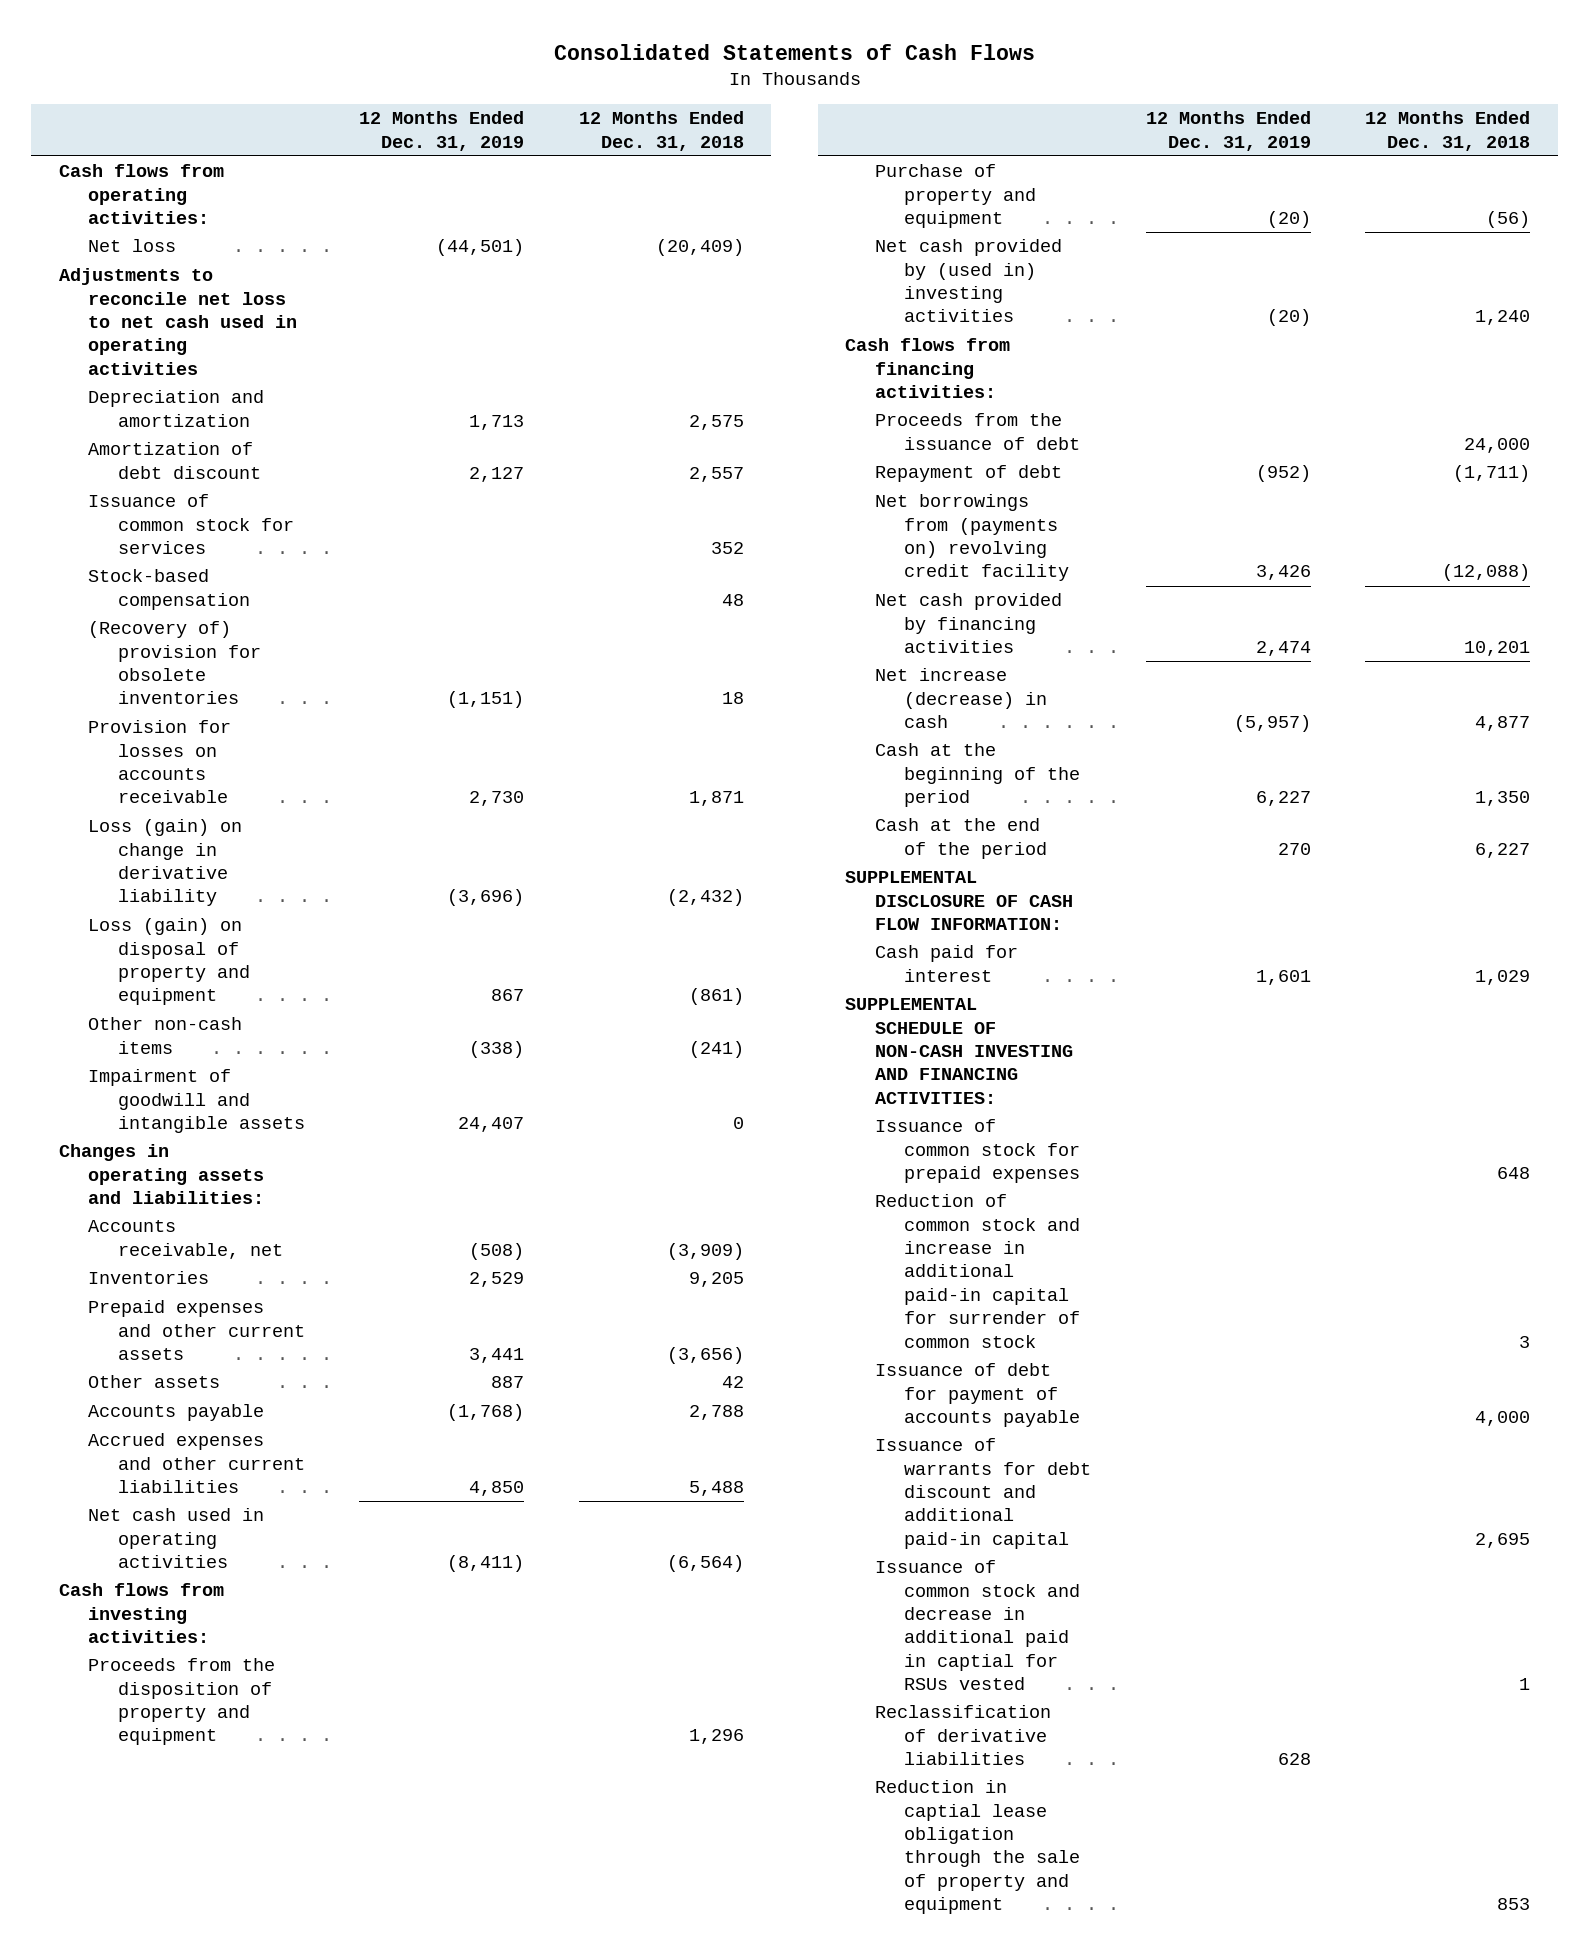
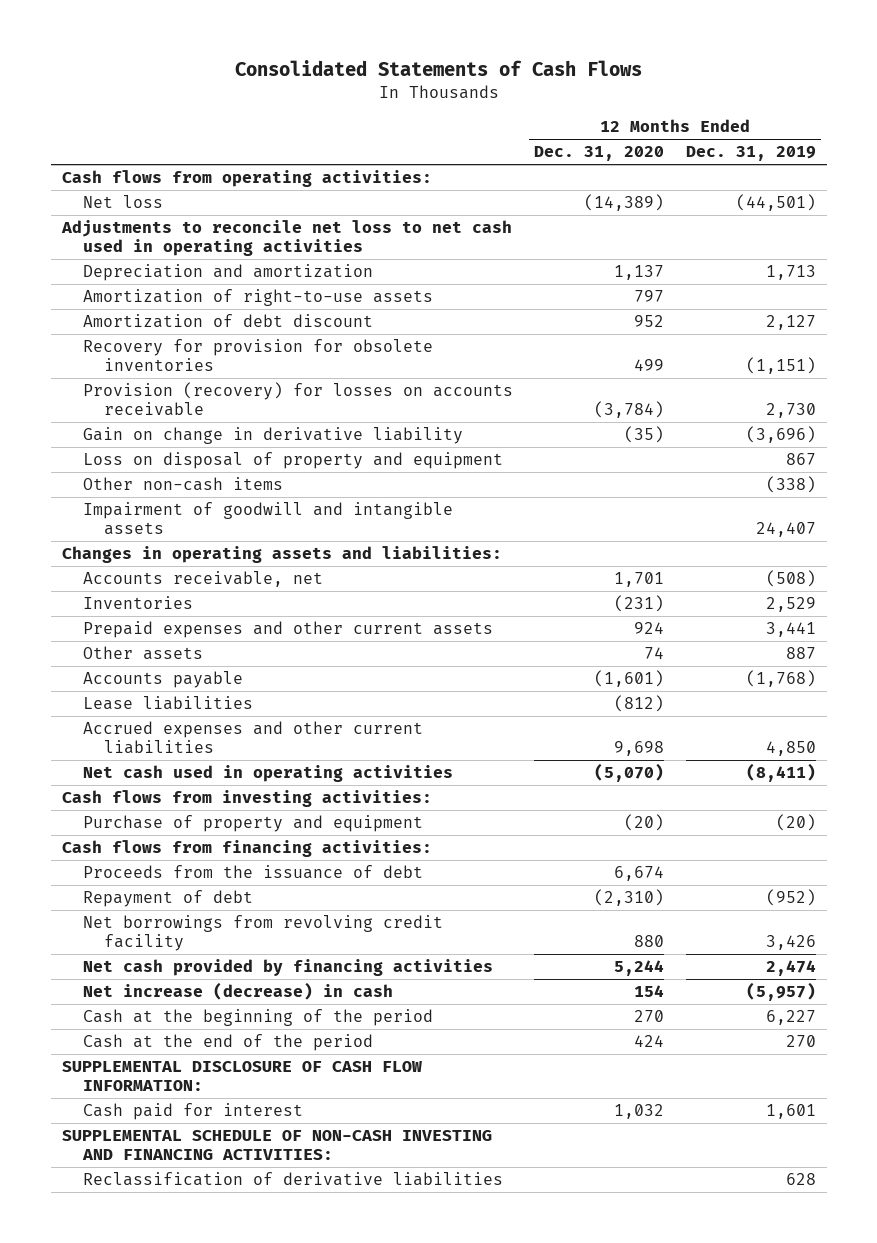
[578,111,744,151] 12 Months Ended Dec. 31, 2018 -> none
none -> [534,146,665,162] Dec. 31, 2020
none -> [82,289,433,307] Amortization of right-to-use assets
[88,494,294,555] Issuance of common stock for services -> none
[88,569,250,610] Stock-based compensation -> none
[88,621,261,705] (Recovery of) provision for obsolete inventories -> [82,339,433,372] Recovery for provision for obsolete inventories
[88,720,232,804] Provision for losses on accounts receivable -> [82,382,513,417] Provision (recovery) for losses on accounts receivable
[88,819,243,907] Loss (gain) on change in derivative liability -> [82,427,463,445] Gain on change in derivative liability
[88,918,250,1006] Loss (gain) on disposal of property and equipment -> [82,452,503,470] Loss on disposal of property and equipment
none -> [82,696,253,711] Lease liabilities
[88,1658,276,1746] Proceeds from the disposition of property and equipment -> none
[874,239,1062,323] Net cash provided by (used in) investing activities -> none
[874,494,1070,582] Net borrowings from (payments on) revolving credit facility -> [82,915,443,952] Net borrowings from revolving credit facility
[874,1119,1081,1184] Issuance of common stock for prepaid expenses -> none
[874,1194,1081,1348] Reduction of common stock and increase in additional paid-in capital for surrender of common stock -> none
[874,1363,1081,1428] Issuance of debt for payment of accounts payable -> none
[874,1438,1092,1549] Issuance of warrants for debt discount and additional paid-in capital -> none
[874,1560,1081,1691] Issuance of common stock and decrease in additional paid in captial for RSUs vested -> none
[874,1780,1081,1915] Reduction in captial lease obligation through the sale of property and equipment -> none

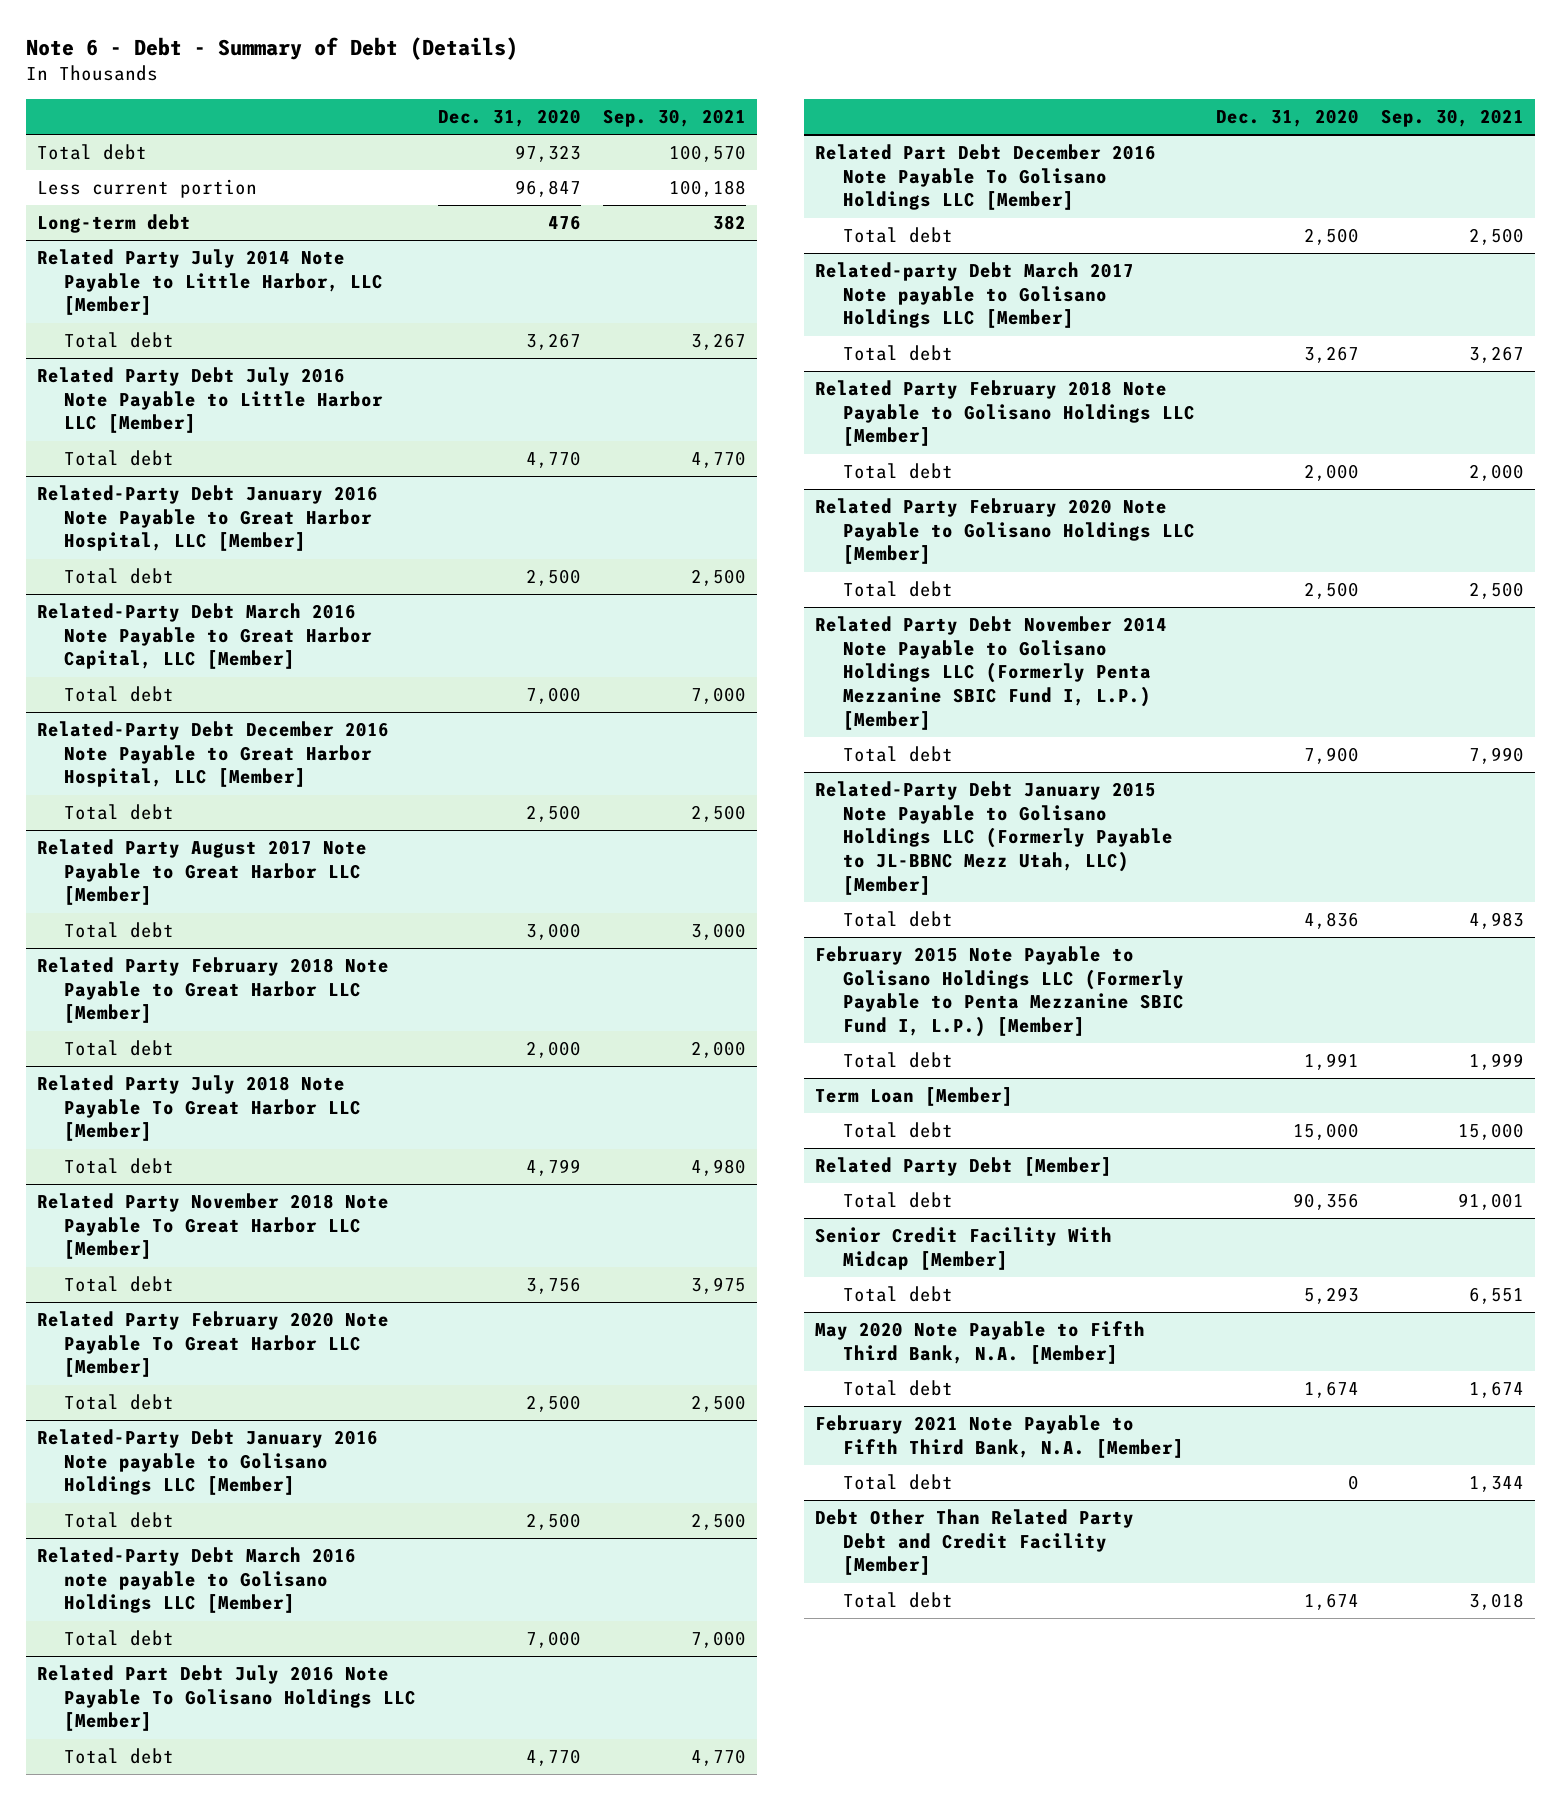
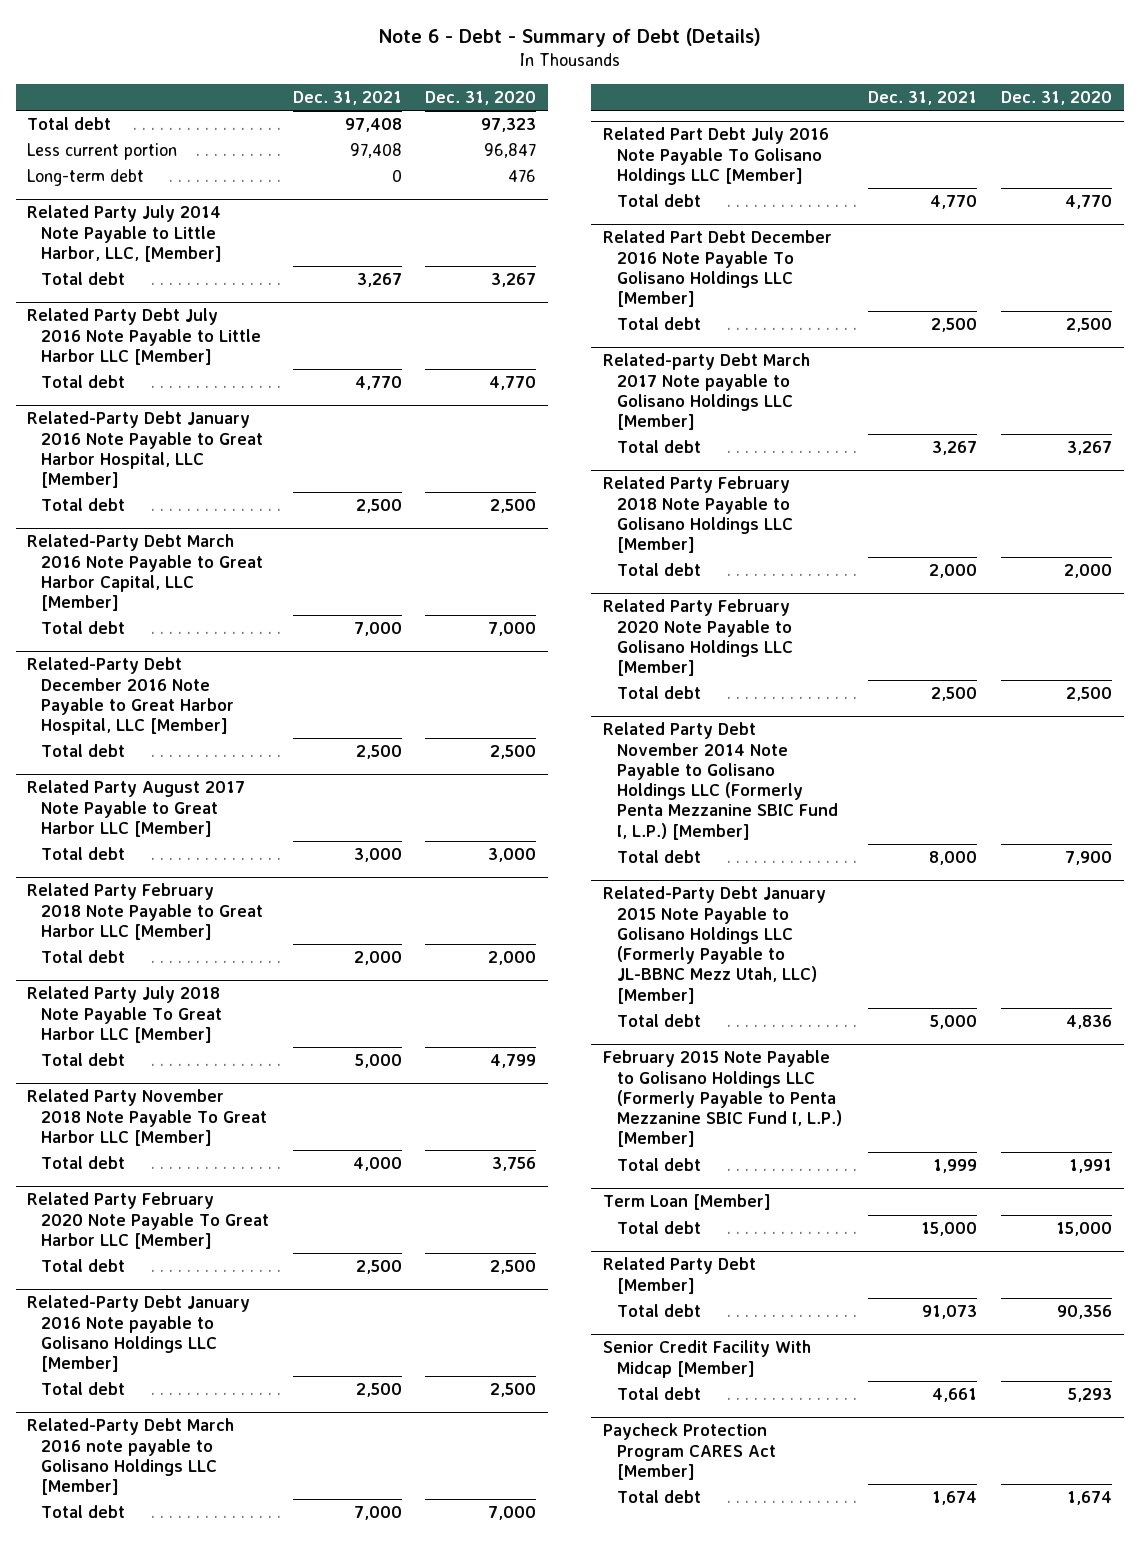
[603,108,747,127] Sep. 30, 2021 -> none
none -> [292,91,402,106] Dec. 31, 2021
[36,249,384,316] Related Party July 2014 Note Payable to Little Harbor, LLC [Member] -> [27,205,223,262] Related Party July 2014 Note Payable to Little Harbor, LLC, [Member]
[814,1321,1145,1364] May 2020 Note Payable to Fifth Third Bank, N.A. [Member] -> none
[842,1380,953,1397] Total debt -> none
[814,1415,1184,1458] February 2021 Note Payable to Fifth Third Bank, N.A. [Member] -> none
[842,1474,953,1491] Total debt -> none
[814,1509,1134,1576] Debt Other Than Related Party Debt and Credit Facility [Member] -> none
none -> [603,1423,777,1480] Paycheck Protection Program CARES Act [Member]

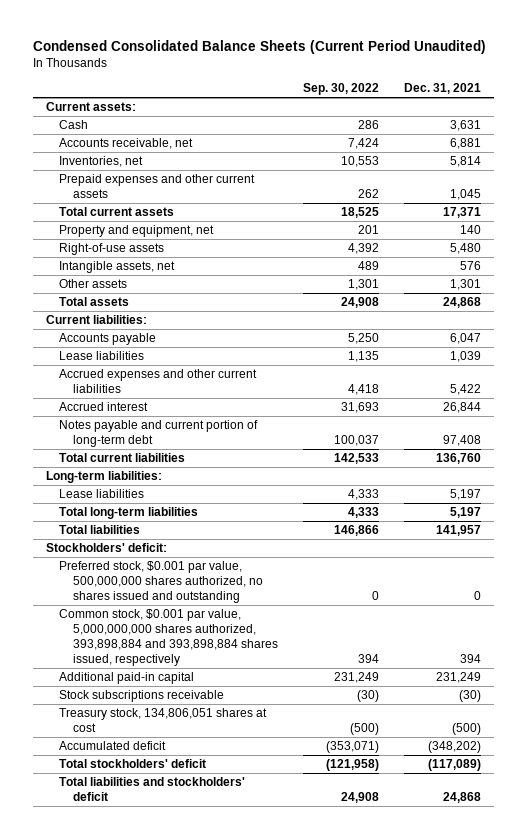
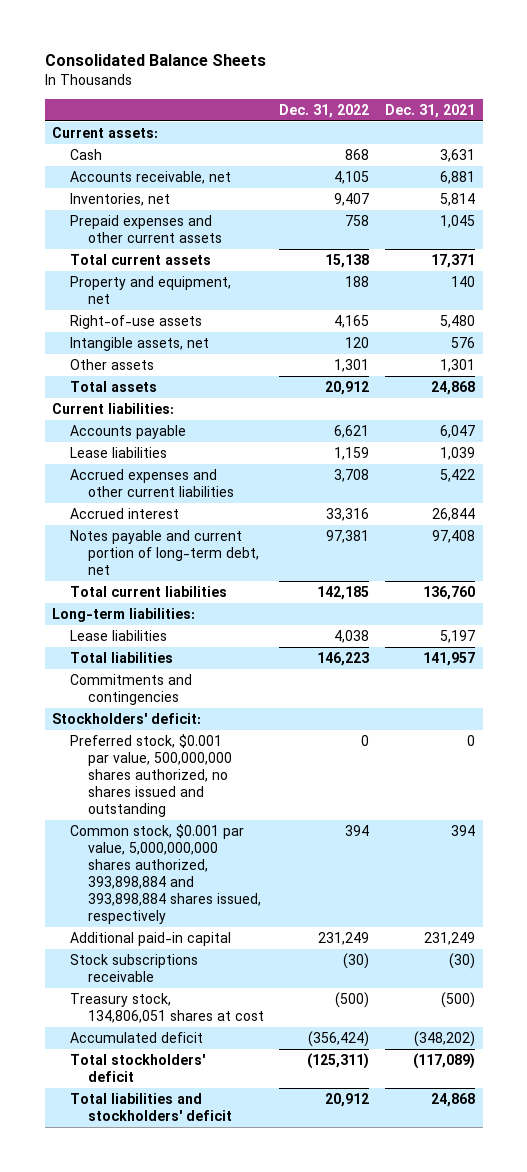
[32,40,486,55] Condensed Consolidated Balance Sheets (Current Period Unaudited) -> [44,54,266,67] Consolidated Balance Sheets
[302,83,379,96] Sep. 30, 2022 -> none
none -> [279,103,370,118] Dec. 31, 2022
[59,420,259,448] Notes payable and current portion of long-term debt -> [70,529,259,575] Notes payable and current portion of long-term debt, net
[59,507,199,520] Total long-term liabilities -> none
none -> [70,673,193,705] Commitments and contingencies

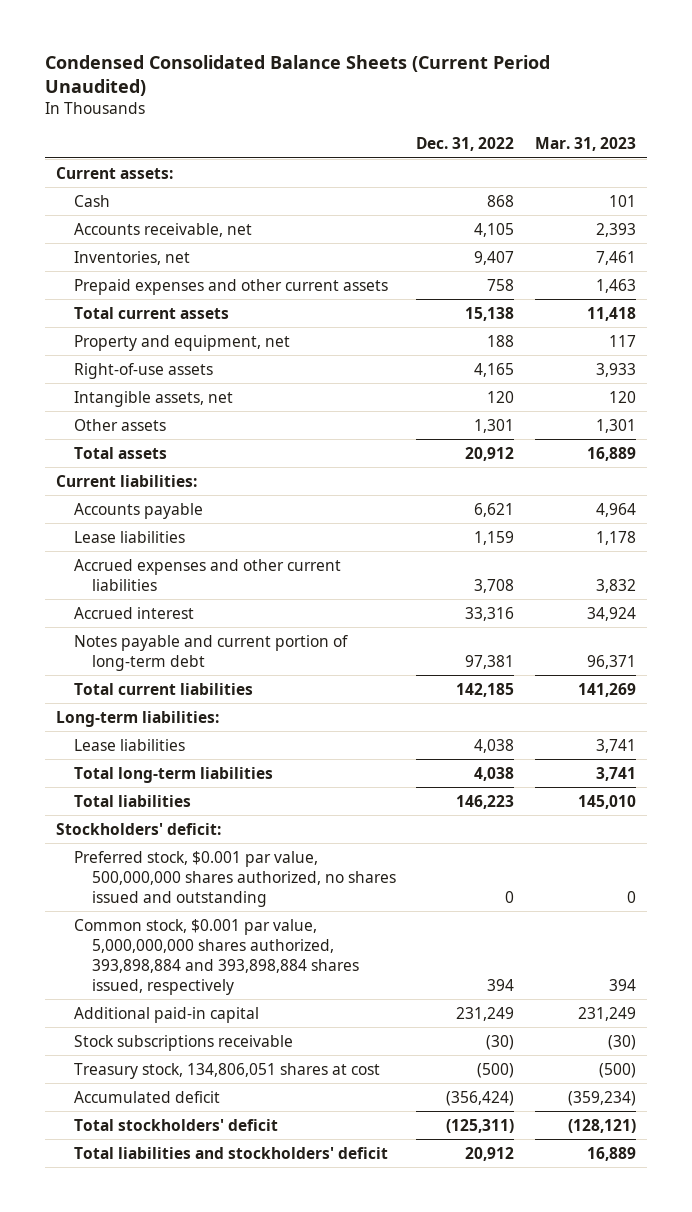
[44,54,266,67] Consolidated Balance Sheets -> [45,55,551,97] Condensed Consolidated Balance Sheets (Current Period Unaudited)
[384,103,475,118] Dec. 31, 2021 -> none
none -> [535,137,637,152] Mar. 31, 2023
[70,529,259,575] Notes payable and current portion of long-term debt, net -> [73,634,348,671] Notes payable and current portion of long-term debt
none -> [73,766,273,783] Total long-term liabilities
[70,673,193,705] Commitments and contingencies -> none

